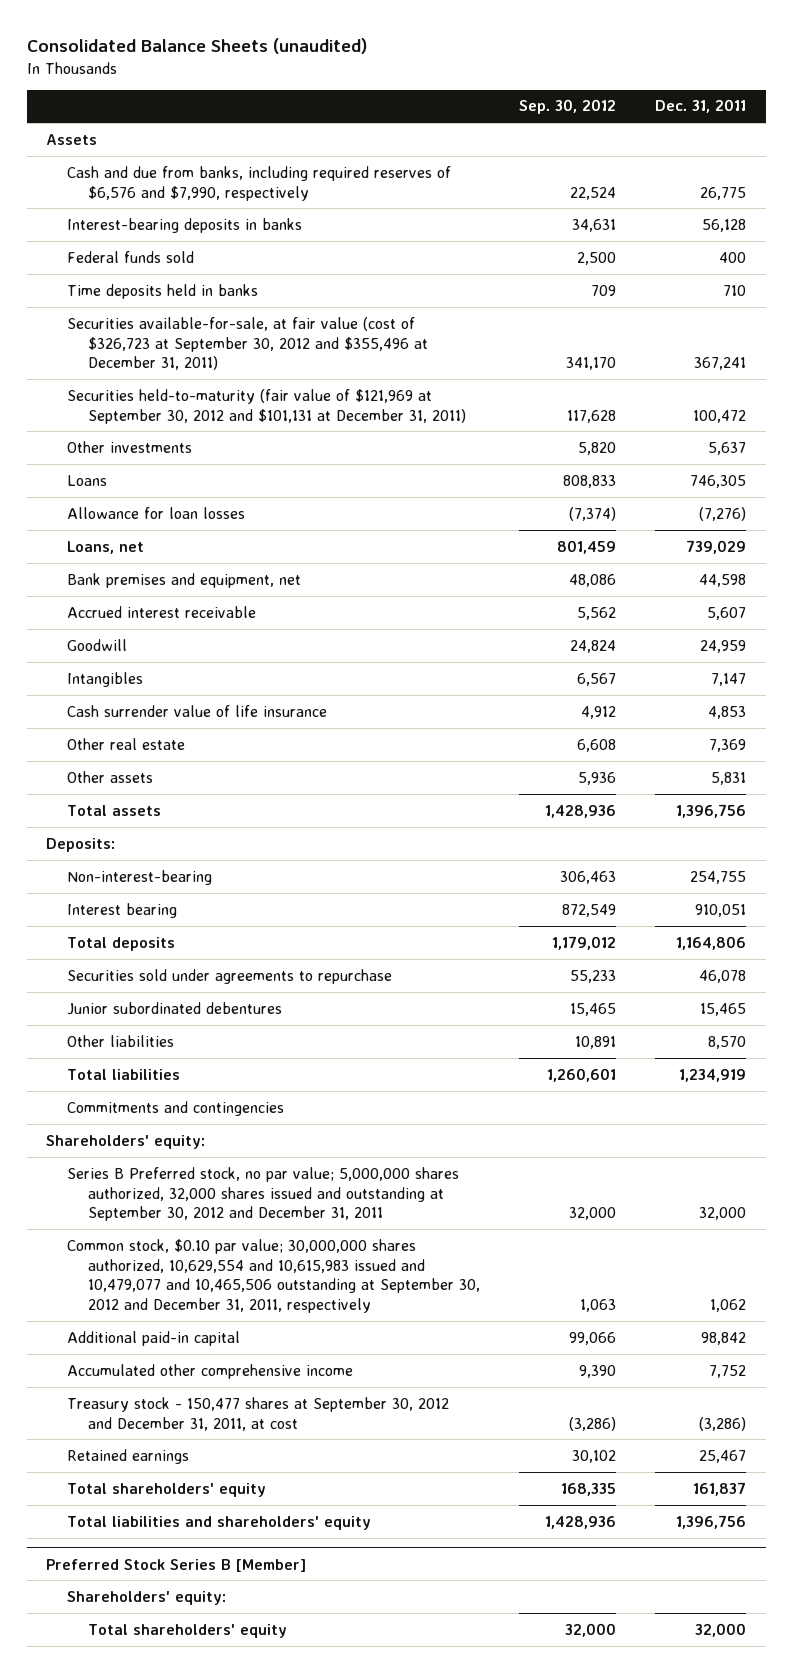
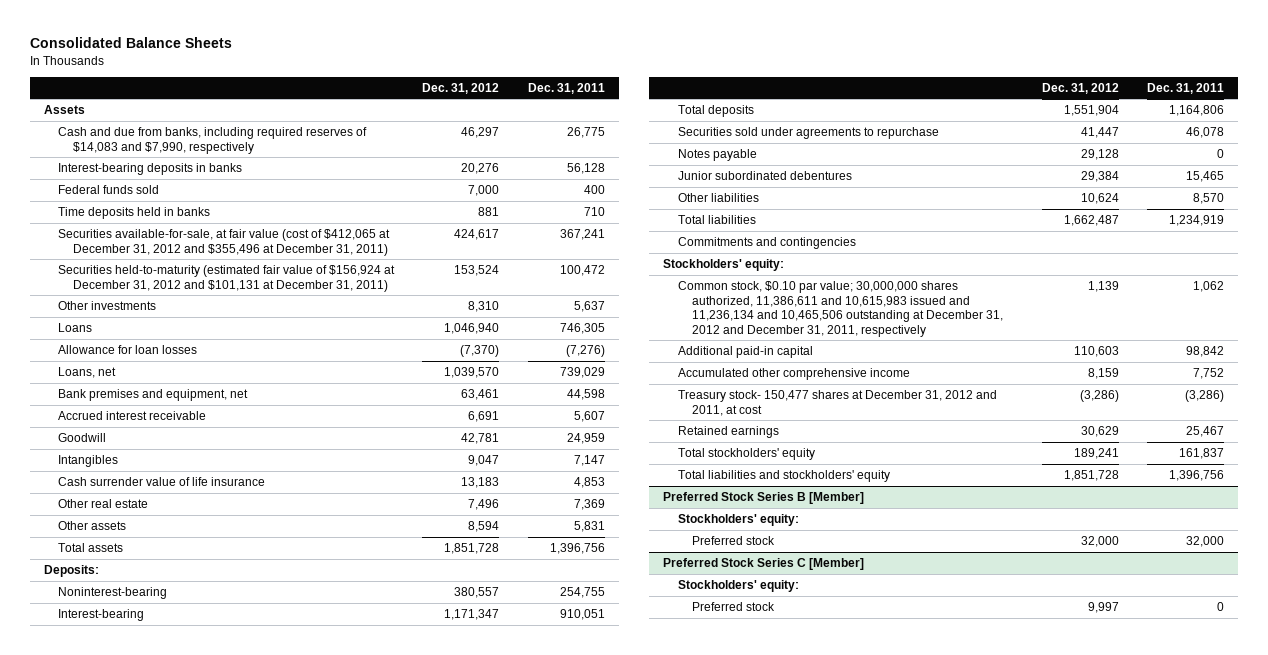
[26,37,367,54] Consolidated Balance Sheets (unaudited) -> [29,37,232,49] Consolidated Balance Sheets
[518,99,616,115] Sep. 30, 2012 -> none
none -> [422,82,500,94] Dec. 31, 2012
[67,165,452,201] Cash and due from banks, including required reserves of $6,576 and $7,990, respectively -> [58,127,368,154] Cash and due from banks, including required reserves of $14,083 and $7,990, respectively
[67,316,428,371] Securities available-for-sale, at fair value (cost of $326,723 at September 30, 2012 and $355,496 at December 31, 2011) -> [58,229,391,256] Securities available-for-sale, at fair value (cost of $412,065 at December 31, 2012 and $355,496 at December 31, 2011)
[67,388,466,424] Securities held-to-maturity (fair value of $121,969 at September 30, 2012 and $101,131 at December 31, 2011) -> [58,265,396,292] Securities held-to-maturity (estimated fair value of $156,924 at December 31, 2012 and $101,131 at December 31, 2011)
[67,869,213,885] Non-interest-bearing -> [58,587,168,600] Noninterest-bearing
[67,902,178,918] Interest bearing -> [58,609,145,622] Interest-bearing
none -> [677,149,757,162] Notes payable
[67,1166,460,1222] Series B Preferred stock, no par value; 5,000,000 shares authorized, 32,000 shares issued and outstanding at September 30, 2012 and December 31, 2011 -> none
[46,1134,206,1149] Shareholders' equity: -> [663,259,785,272] Stockholders' equity:
[67,1238,480,1314] Common stock, $0.10 par value; 30,000,000 shares authorized, 10,629,554 and 10,615,983 issued and 10,479,077 and 10,465,506 outstanding at September 30, 2012 and December 31, 2011, respectively -> [677,281,1004,337] Common stock, $0.10 par value; 30,000,000 shares authorized, 11,386,611 and 10,615,983 issued and 11,236,134 and 10,465,506 outstanding at December 31, 2012 and December 31, 2011, respectively
[67,1396,450,1431] Treasury stock - 150,477 shares at September 30, 2012 and December 31, 2011, at cost -> [677,390,997,416] Treasury stock- 150,477 shares at December 31, 2012 and 2011, at cost
[67,1482,267,1497] Total shareholders' equity -> [677,448,815,461] Total stockholders' equity
[67,1515,372,1530] Total liabilities and shareholders' equity -> [677,470,890,483] Total liabilities and stockholders' equity
[87,1623,287,1638] Total shareholders' equity -> none
[67,1590,227,1605] Shareholders' equity: -> [677,514,799,527] Stockholders' equity:
none -> [692,536,776,546] Preferred stock
none -> [663,558,865,571] Preferred Stock Series C [Member]
none -> [677,580,799,593] Stockholders' equity:
none -> [692,602,776,612] Preferred stock

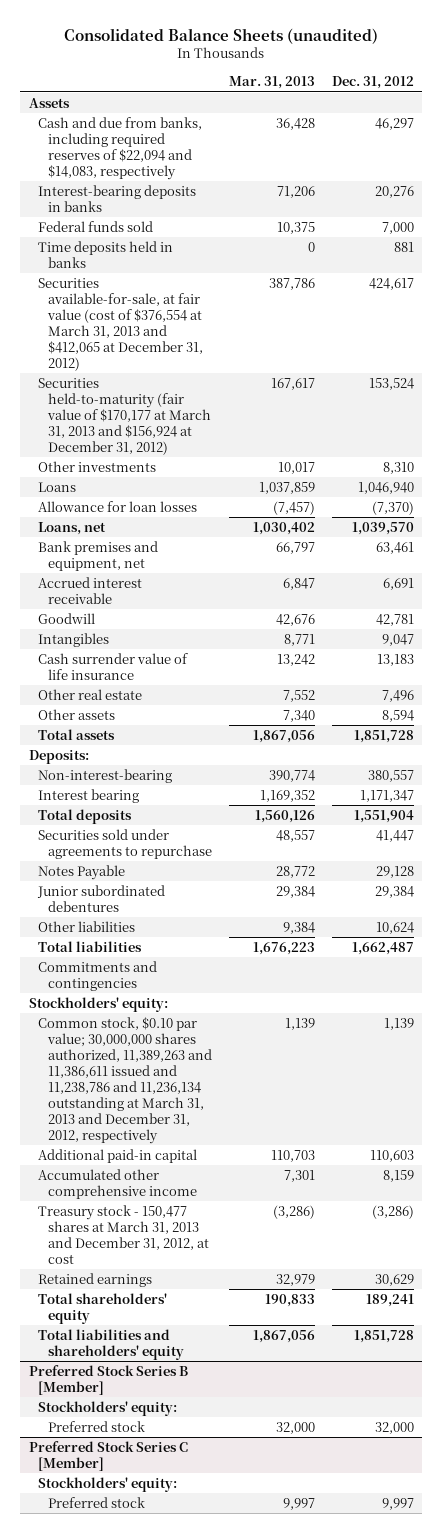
[29,37,232,49] Consolidated Balance Sheets -> [64,27,379,44] Consolidated Balance Sheets (unaudited)
[527,82,605,94] Dec. 31, 2011 -> none
none -> [228,76,315,90] Mar. 31, 2013
[58,127,368,154] Cash and due from banks, including required reserves of $14,083 and $7,990, respectively -> [38,116,203,180] Cash and due from banks, including required reserves of $22,094 and $14,083, respectively
[58,229,391,256] Securities available-for-sale, at fair value (cost of $412,065 at December 31, 2012 and $355,496 at December 31, 2011) -> [38,277,203,371] Securities available-for-sale, at fair value (cost of $376,554 at March 31, 2013 and $412,065 at December 31, 2012)
[58,265,396,292] Securities held-to-maturity (estimated fair value of $156,924 at December 31, 2012 and $101,131 at December 31, 2011) -> [38,377,211,455] Securities held-to-maturity (fair value of $170,177 at March 31, 2013 and $156,924 at December 31, 2012)
[58,587,168,600] Noninterest-bearing -> [38,768,173,783] Non-interest-bearing
[58,609,145,622] Interest-bearing -> [38,788,140,803] Interest bearing
[677,149,757,162] Notes payable -> [38,864,126,880] Notes Payable
[677,281,1004,337] Common stock, $0.10 par value; 30,000,000 shares authorized, 11,386,611 and 10,615,983 issued and 11,236,134 and 10,465,506 outstanding at December 31, 2012 and December 31, 2011, respectively -> [38,1016,212,1144] Common stock, $0.10 par value; 30,000,000 shares authorized, 11,389,263 and 11,386,611 issued and 11,238,786 and 11,236,134 outstanding at March 31, 2013 and December 31, 2012, respectively
[677,390,997,416] Treasury stock- 150,477 shares at December 31, 2012 and 2011, at cost -> [38,1204,209,1264] Treasury stock - 150,477 shares at March 31, 2013 and December 31, 2012, at cost
[677,448,815,461] Total stockholders' equity -> [38,1292,168,1324] Total shareholders' equity
[677,470,890,483] Total liabilities and stockholders' equity -> [38,1328,184,1360] Total liabilities and shareholders' equity

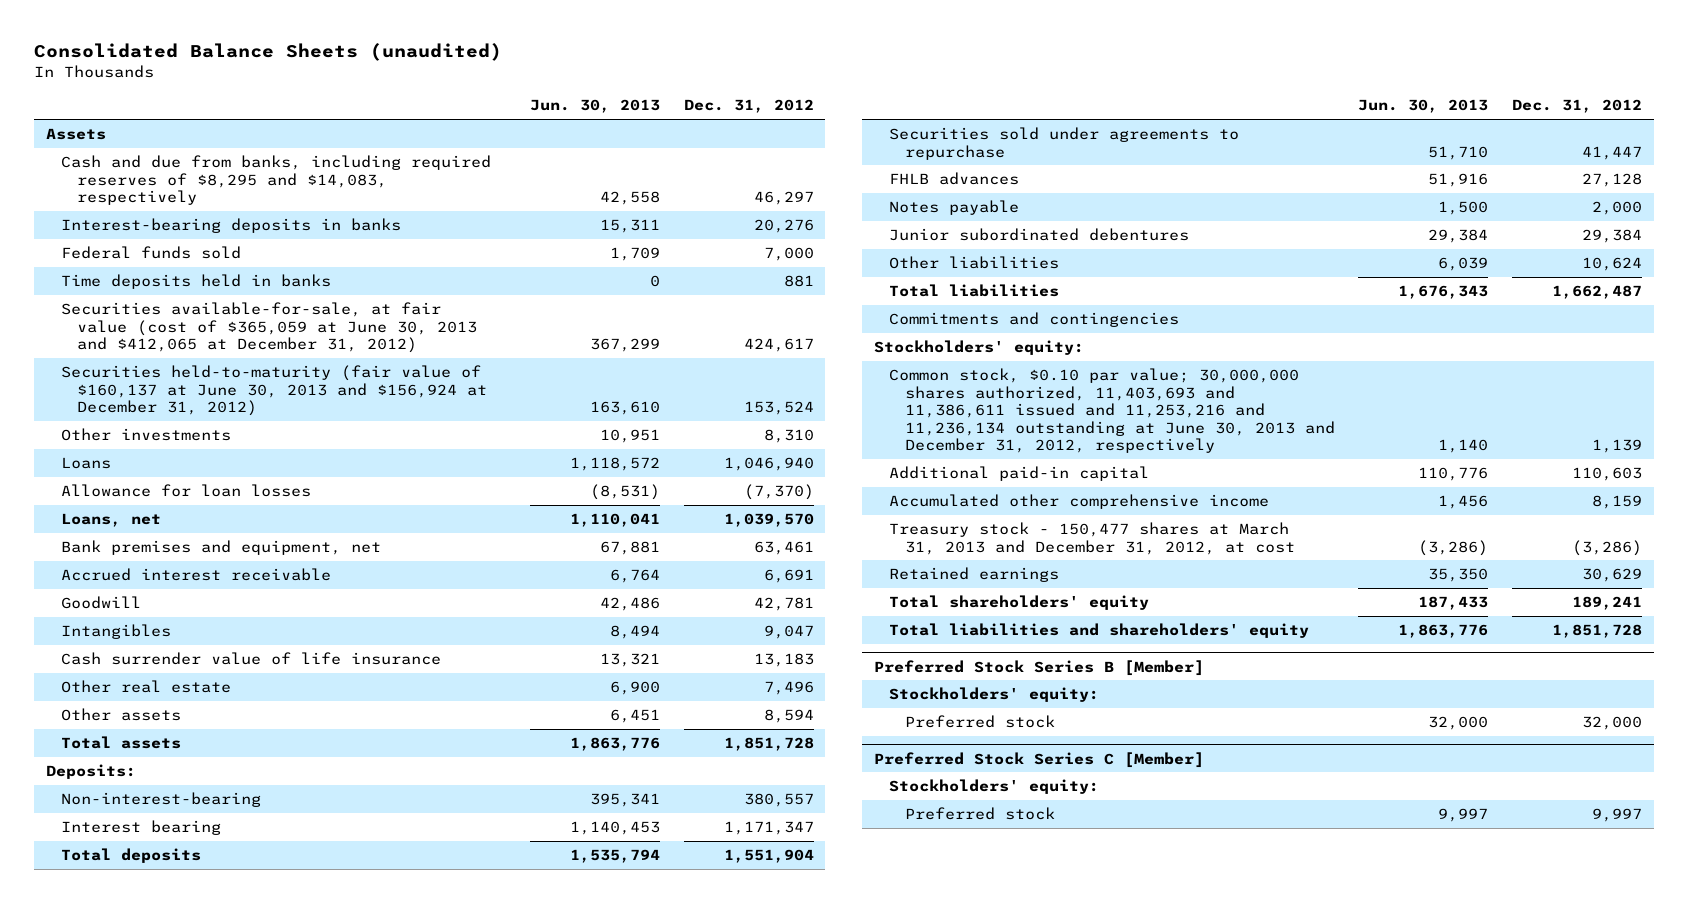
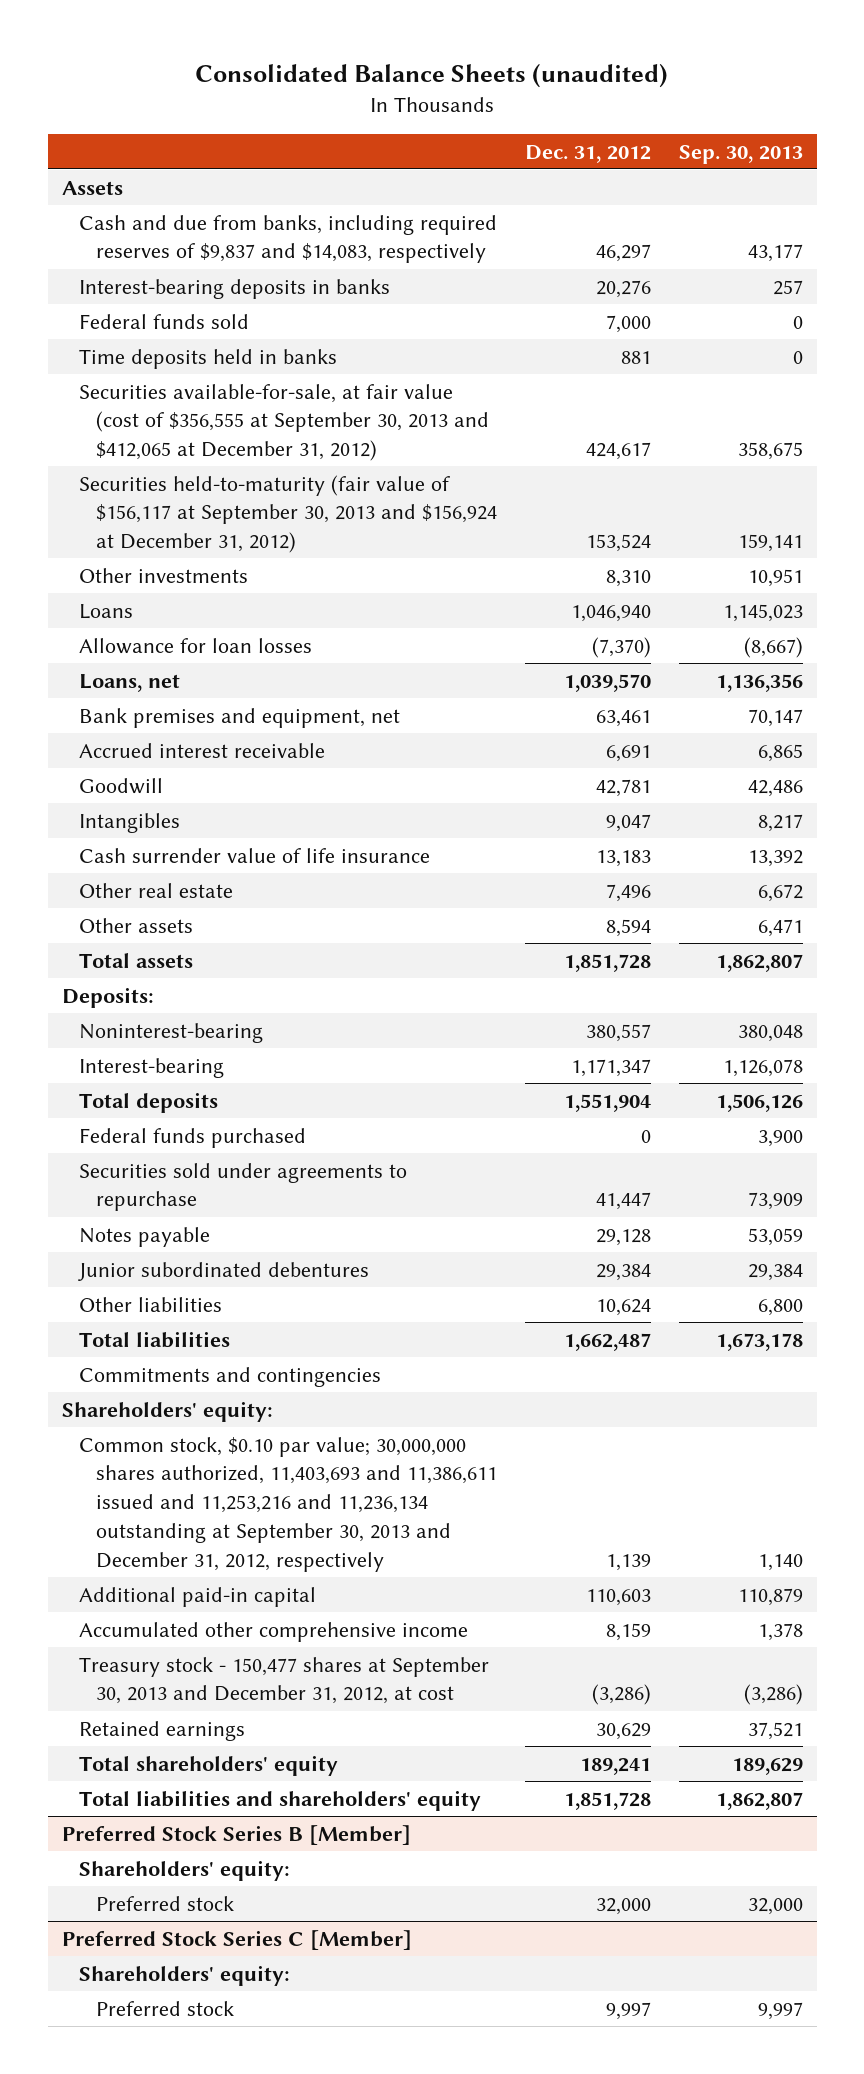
[530,99,661,114] Jun. 30, 2013 -> none
none -> [678,144,803,164] Sep. 30, 2013
[61,154,492,206] Cash and due from banks, including required reserves of $8,295 and $14,083, respectively -> [78,214,497,264] Cash and due from banks, including required reserves of $9,837 and $14,083, respectively
[61,301,477,354] Securities available-for-sale, at fair value (cost of $365,059 at June 30, 2013 and $412,065 at December 31, 2012) -> [78,383,489,462] Securities available-for-sale, at fair value (cost of $356,555 at September 30, 2013 and $412,065 at December 31, 2012)
[61,364,487,417] Securities held-to-maturity (fair value of $160,137 at June 30, 2013 and $156,924 at December 31, 2012) -> [78,474,497,554] Securities held-to-maturity (fair value of $156,117 at September 30, 2013 and $156,924 at December 31, 2012)
[61,791,262,807] Non-interest-bearing -> [78,1022,263,1043] Noninterest-bearing
[61,819,222,835] Interest bearing -> [78,1057,224,1078] Interest-bearing
none -> [78,1127,306,1148] Federal funds purchased
[889,171,1020,185] FHLB advances -> none
[1591,200,1642,215] 2,000 -> [595,1228,651,1246] 29,128
[873,339,1084,355] Stockholders' equity: -> [61,1400,273,1422] Shareholders' equity:
[889,367,1336,454] Common stock, $0.10 par value; 30,000,000 shares authorized, 11,403,693 and 11,386,611 issued and 11,253,216 and 11,236,134 outstanding at June 30, 2013 and December 31, 2012, respectively -> [78,1436,497,1572] Common stock, $0.10 par value; 30,000,000 shares authorized, 11,403,693 and 11,386,611 issued and 11,253,216 and 11,236,134 outstanding at September 30, 2013 and December 31, 2012, respectively
[889,521,1296,555] Treasury stock - 150,477 shares at March 31, 2013 and December 31, 2012, at cost -> [78,1656,489,1705] Treasury stock - 150,477 shares at September 30, 2013 and December 31, 2012, at cost
[889,686,1100,702] Stockholders' equity: -> [78,1859,290,1881] Shareholders' equity:
[889,778,1100,794] Stockholders' equity: -> [78,1964,290,1986] Shareholders' equity:

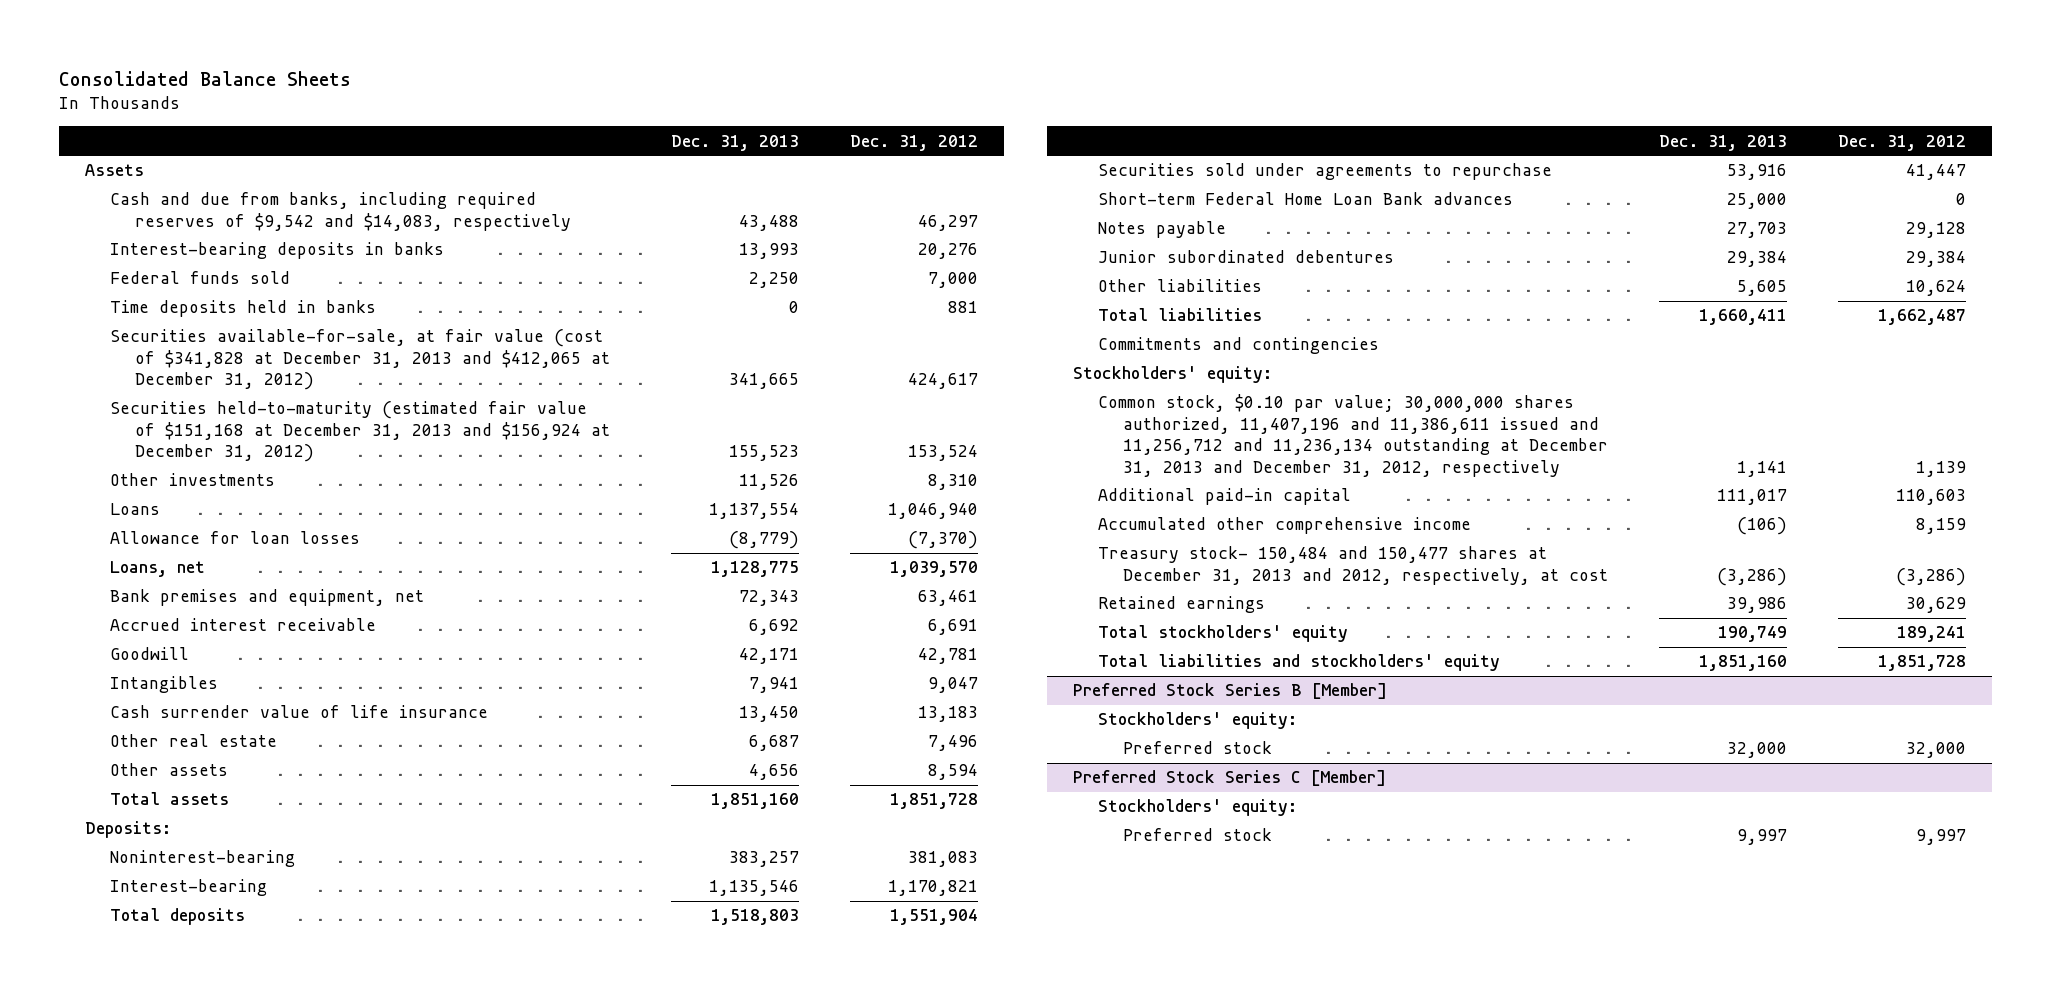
[195,62,669,88] Consolidated Balance Sheets (unaudited) -> [58,70,351,86] Consolidated Balance Sheets
[678,144,803,164] Sep. 30, 2013 -> none
none -> [670,134,799,151] Dec. 31, 2013
[78,214,497,264] Cash and due from banks, including required reserves of $9,837 and $14,083, respectively -> [109,192,571,231] Cash and due from banks, including required reserves of $9,542 and $14,083, respectively
[78,383,489,462] Securities available-for-sale, at fair value (cost of $356,555 at September 30, 2013 and $412,065 at December 31, 2012) -> [109,329,610,391] Securities available-for-sale, at fair value (cost of $341,828 at December 31, 2013 and $412,065 at December 31, 2012)
[78,474,497,554] Securities held-to-maturity (fair value of $156,117 at September 30, 2013 and $156,924 at December 31, 2012) -> [109,401,610,463] Securities held-to-maturity (estimated fair value of $151,168 at December 31, 2013 and $156,924 at December 31, 2012)
[585,1023,651,1042] 380,557 -> [908,851,979,868] 381,083
[570,1058,651,1077] 1,171,347 -> [888,880,979,897] 1,170,821
[78,1127,306,1148] Federal funds purchased -> none
none -> [1097,192,1513,206] Short-term Federal Home Loan Bank advances
[61,1400,273,1422] Shareholders' equity: -> [1072,366,1272,384] Stockholders' equity:
[78,1436,497,1572] Common stock, $0.10 par value; 30,000,000 shares authorized, 11,403,693 and 11,386,611 issued and 11,253,216 and 11,236,134 outstanding at September 30, 2013 and December 31, 2012, respectively -> [1097,394,1608,477] Common stock, $0.10 par value; 30,000,000 shares authorized, 11,407,196 and 11,386,611 issued and 11,256,712 and 11,236,134 outstanding at December 31, 2013 and December 31, 2012, respectively
[78,1656,489,1705] Treasury stock - 150,477 shares at September 30, 2013 and December 31, 2012, at cost -> [1097,546,1608,585] Treasury stock- 150,484 and 150,477 shares at December 31, 2013 and 2012, respectively, at cost
[78,1754,338,1776] Total shareholders' equity -> [1097,625,1348,643] Total stockholders' equity
[78,1789,481,1811] Total liabilities and shareholders' equity -> [1097,654,1500,672] Total liabilities and stockholders' equity
[78,1859,290,1881] Shareholders' equity: -> [1097,712,1297,730] Stockholders' equity:
[78,1964,290,1986] Shareholders' equity: -> [1097,799,1297,817] Stockholders' equity:

